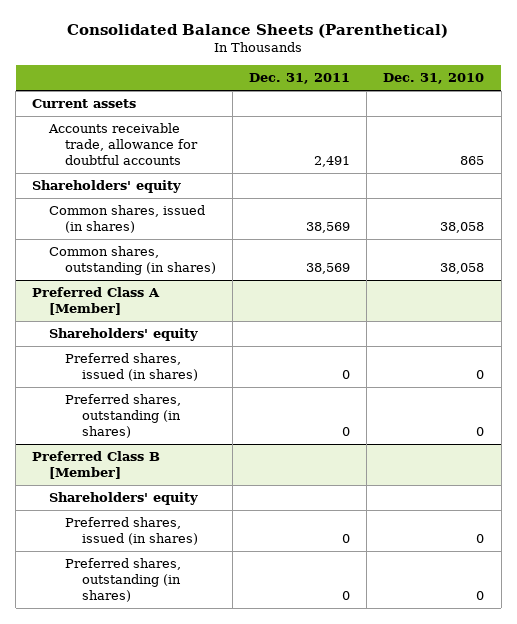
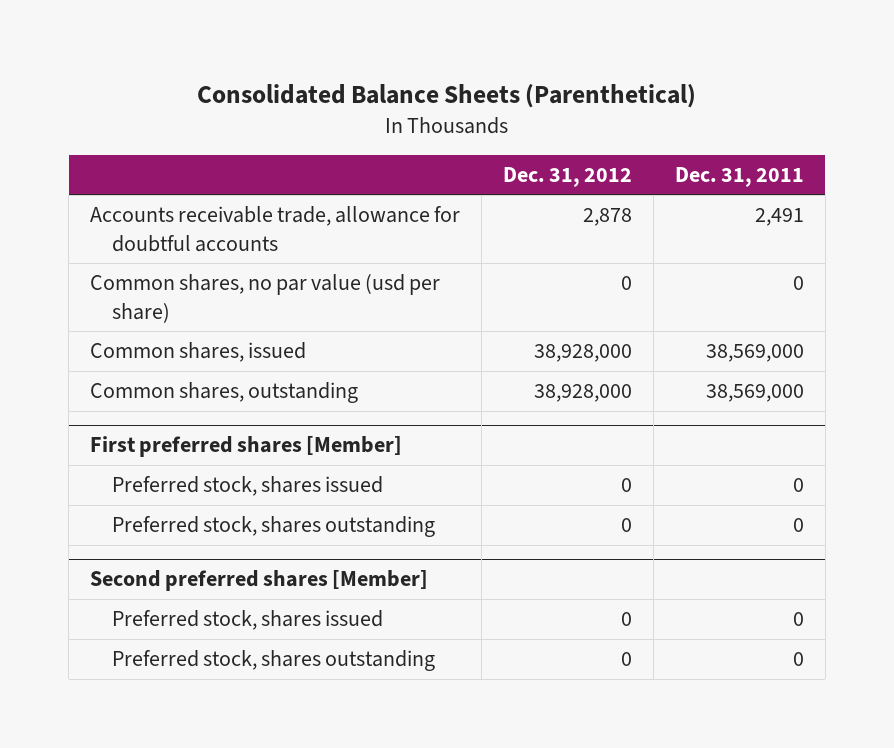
[383,73,485,85] Dec. 31, 2010 -> none
none -> [502,166,632,187] Dec. 31, 2012
[32,99,137,109] Current assets -> none
[32,180,182,194] Shareholders' equity -> none
[32,287,161,316] Preferred Class A [Member] -> none
[48,328,198,342] Shareholders' equity -> none
[32,451,161,480] Preferred Class B [Member] -> none
[48,492,198,506] Shareholders' equity -> none
none -> [89,274,440,323] Common shares, no par value (usd per share)
[48,205,205,234] Common shares, issued (in shares) -> [89,342,306,363] Common shares, issued
[306,222,351,234] 38,569 -> [705,344,804,363] 38,569,000
[48,246,217,276] Common shares, outstanding (in shares) -> [89,382,358,404] Common shares, outstanding
[306,263,351,275] 38,569 -> [705,384,804,403] 38,569,000
none -> [89,436,402,458] First preferred shares [Member]
[65,353,198,382] Preferred shares, issued (in shares) -> [112,476,384,497] Preferred stock, shares issued
[65,394,182,439] Preferred shares, outstanding (in shares) -> [112,516,436,538] Preferred stock, shares outstanding
none -> [89,570,428,592] Second preferred shares [Member]
[65,517,198,546] Preferred shares, issued (in shares) -> [112,610,384,631] Preferred stock, shares issued
[65,558,182,603] Preferred shares, outstanding (in shares) -> [112,650,436,672] Preferred stock, shares outstanding

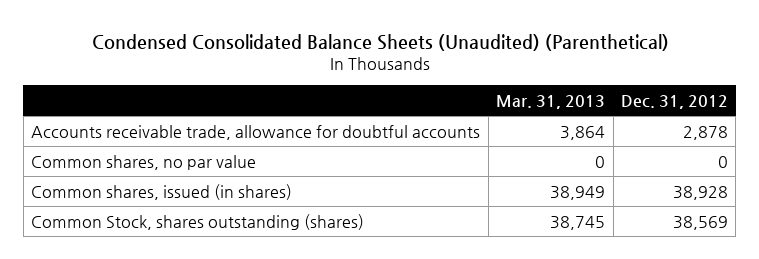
[196,83,696,108] Consolidated Balance Sheets (Parenthetical) -> [91,33,669,51] Condensed Consolidated Balance Sheets (Unaudited) (Parenthetical)
[674,166,804,187] Dec. 31, 2011 -> none
none -> [496,94,606,109] Mar. 31, 2013
[89,436,402,458] First preferred shares [Member] -> none
[112,476,384,497] Preferred stock, shares issued -> none
[112,516,436,538] Preferred stock, shares outstanding -> none
[89,570,428,592] Second preferred shares [Member] -> none
[112,610,384,631] Preferred stock, shares issued -> none
[112,650,436,672] Preferred stock, shares outstanding -> none
[89,274,440,323] Common shares, no par value (usd per share) -> [31,154,257,170] Common shares, no par value
[89,342,306,363] Common shares, issued -> [31,183,293,200] Common shares, issued (in shares)
[533,344,632,363] 38,928,000 -> [673,185,729,200] 38,928
[89,382,358,404] Common shares, outstanding -> [31,213,365,230] Common Stock, shares outstanding (shares)
[533,384,632,403] 38,928,000 -> [673,215,729,230] 38,569

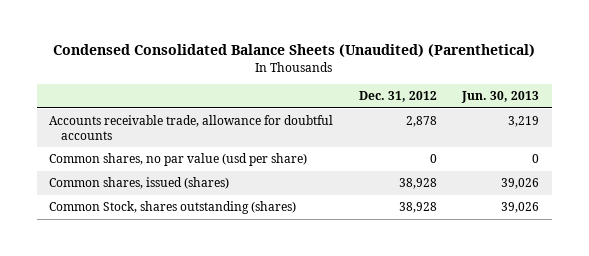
[496,94,606,109] Mar. 31, 2013 -> none
none -> [461,90,540,103] Jun. 30, 2013
[31,154,257,170] Common shares, no par value -> [49,153,308,167] Common shares, no par value (usd per share)
[31,183,293,200] Common shares, issued (in shares) -> [49,177,230,190] Common shares, issued (shares)
[673,215,729,230] 38,569 -> [398,202,437,214] 38,928

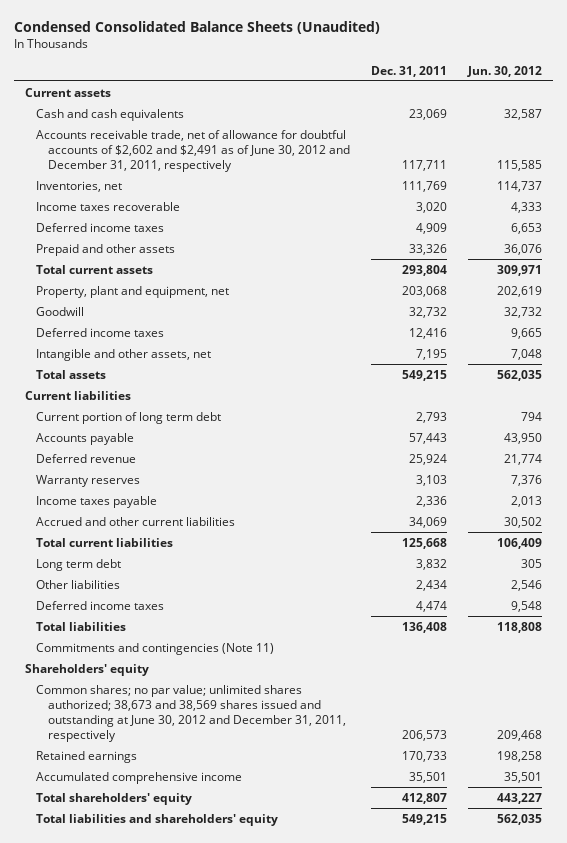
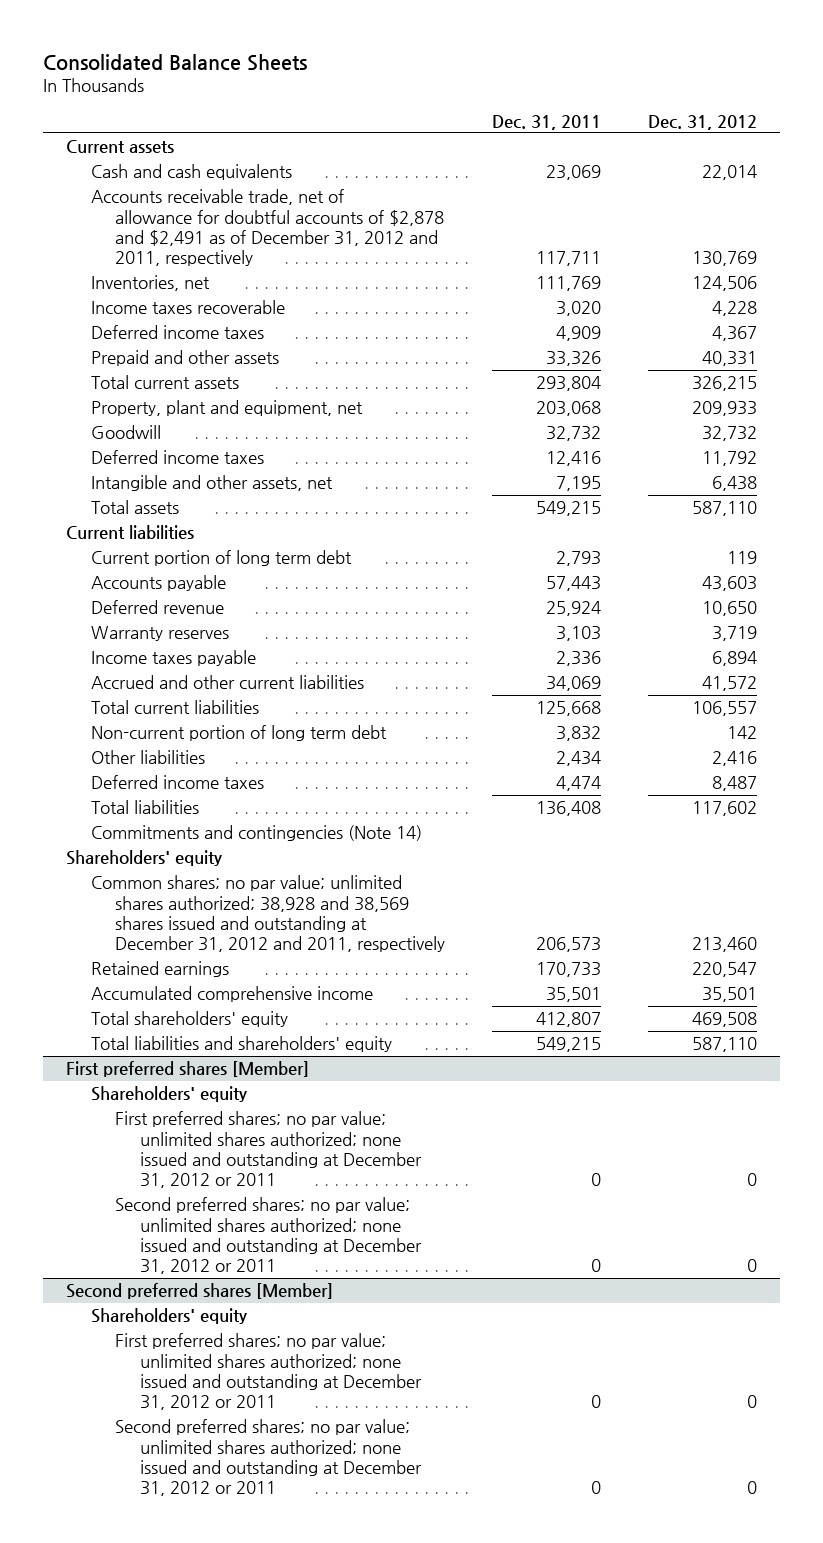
[14,21,381,35] Condensed Consolidated Balance Sheets (Unaudited) -> [42,53,307,71] Consolidated Balance Sheets
[467,65,543,77] Jun. 30, 2012 -> none
none -> [647,114,757,130] Dec. 31, 2012
[36,129,351,172] Accounts receivable trade, net of allowance for doubtful accounts of $2,602 and $2,491 as of June 30, 2012 and December 31, 2011, respectively -> [90,189,445,267] Accounts receivable trade, net of allowance for doubtful accounts of $2,878 and $2,491 as of December 31, 2012 and 2011, respectively
[36,558,122,571] Long term debt -> [90,725,387,742] Non-current portion of long term debt
[36,642,275,655] Commitments and contingencies (Note 11) -> [90,825,422,842] Commitments and contingencies (Note 14)
[36,684,347,742] Common shares; no par value; unlimited shares authorized; 38,673 and 38,569 shares issued and outstanding at June 30, 2012 and December 31, 2011, respectively -> [90,875,446,953] Common shares; no par value; unlimited shares authorized; 38,928 and 38,569 shares issued and outstanding at December 31, 2012 and 2011, respectively
none -> [65,1061,309,1078] First preferred shares [Member]
none -> [90,1086,247,1103] Shareholders' equity
none -> [115,1111,423,1189] First preferred shares; no par value; unlimited shares authorized; none issued and outstanding at December 31, 2012 or 2011
none -> [115,1197,423,1275] Second preferred shares; no par value; unlimited shares authorized; none issued and outstanding at December 31, 2012 or 2011
none -> [65,1283,333,1300] Second preferred shares [Member]
none -> [90,1308,247,1325] Shareholders' equity
none -> [115,1333,423,1411] First preferred shares; no par value; unlimited shares authorized; none issued and outstanding at December 31, 2012 or 2011
none -> [115,1419,423,1497] Second preferred shares; no par value; unlimited shares authorized; none issued and outstanding at December 31, 2012 or 2011

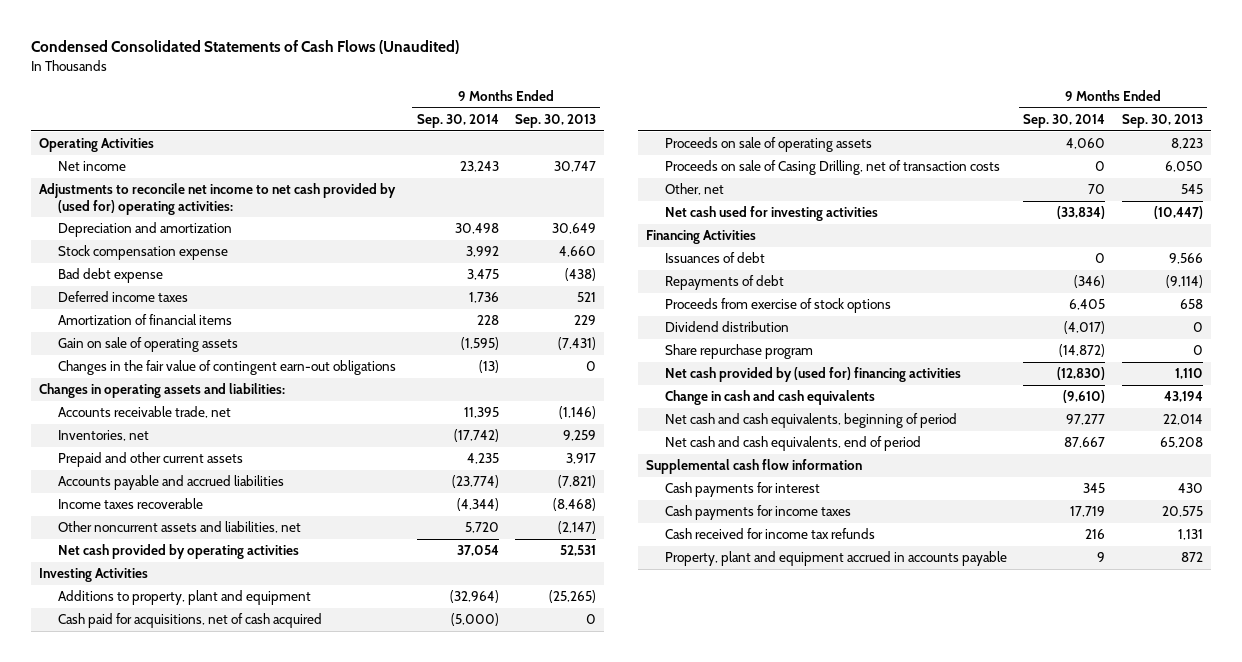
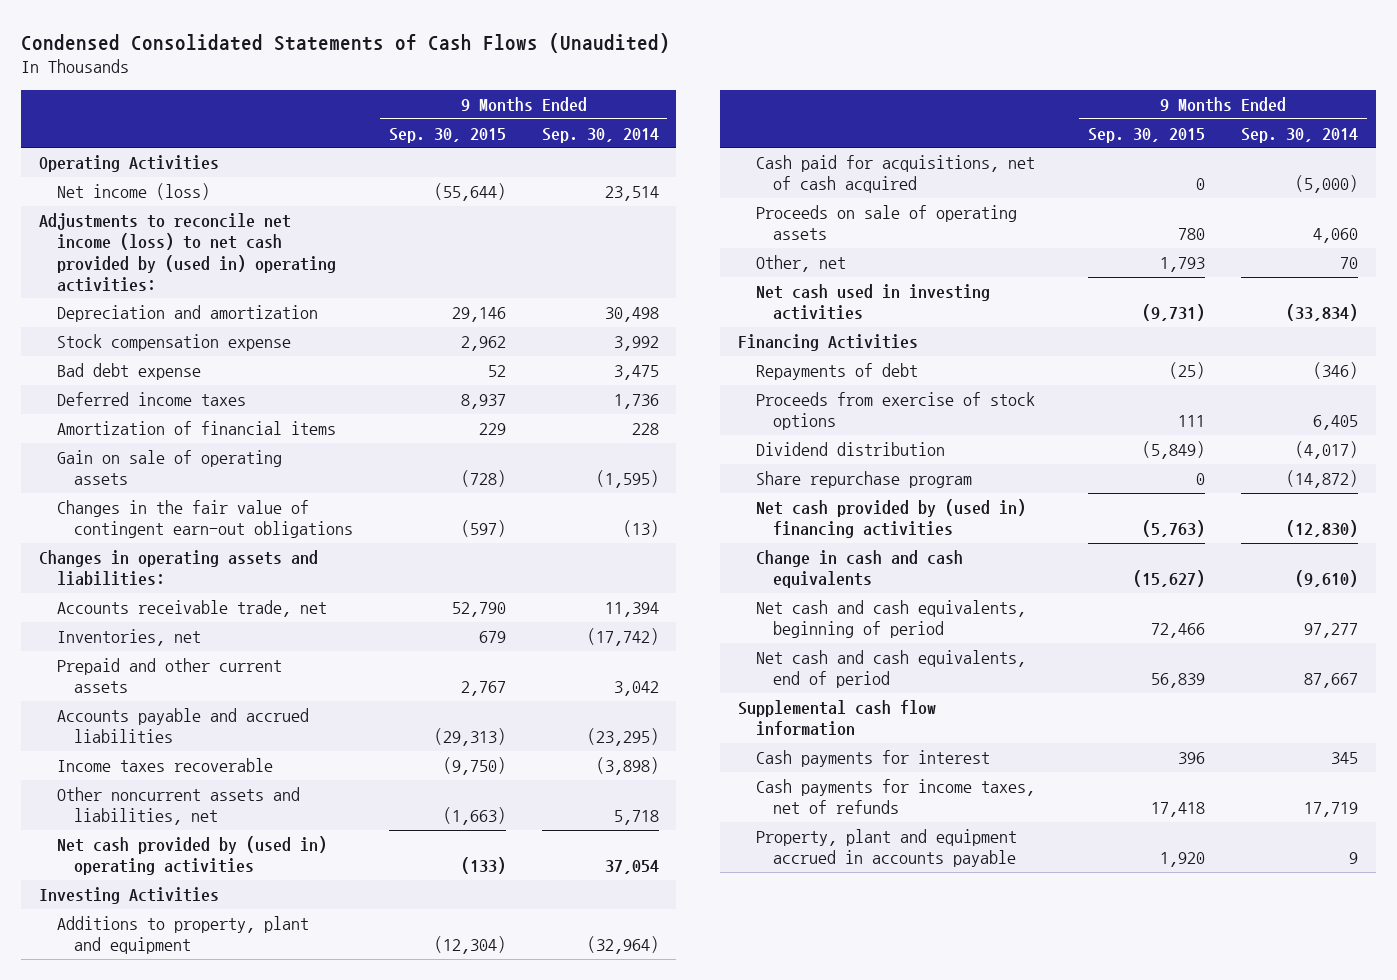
[514,113,596,128] Sep. 30, 2013 -> none
none -> [388,127,506,143] Sep. 30, 2015
[58,161,127,172] Net income -> [56,182,210,200] Net income (loss)
[459,161,499,173] 23,243 -> [604,185,659,201] 23,514
[39,183,397,215] Adjustments to reconcile net income to net cash provided by (used for) operating activities: -> [39,212,336,292] Adjustments to reconcile net income (loss) to net cash provided by (used in) operating activities:
[463,407,499,419] 11,395 -> [604,601,659,617] 11,394
[466,453,499,465] 4,235 -> [613,681,659,697] 3,042
[451,475,499,489] (23,774) -> [586,728,659,747] (23,295)
[456,498,499,512] (4,344) -> [595,756,659,775] (3,898)
[464,522,499,534] 5,720 -> [613,810,659,826] 5,718
[58,544,300,560] Net cash provided by operating activities -> [56,835,327,876] Net cash provided by (used in) operating activities
[665,160,1001,176] Proceeds on sale of Casing Drilling, net of transaction costs -> none
[665,206,879,222] Net cash used for investing activities -> [755,283,990,321] Net cash used in investing activities
[665,252,766,264] Issuances of debt -> none
[665,367,962,383] Net cash provided by (used for) financing activities -> [755,498,1026,539] Net cash provided by (used in) financing activities
[665,528,876,540] Cash received for income tax refunds -> none
[665,505,852,521] Cash payments for income taxes -> [755,778,1035,815] Cash payments for income taxes, net of refunds

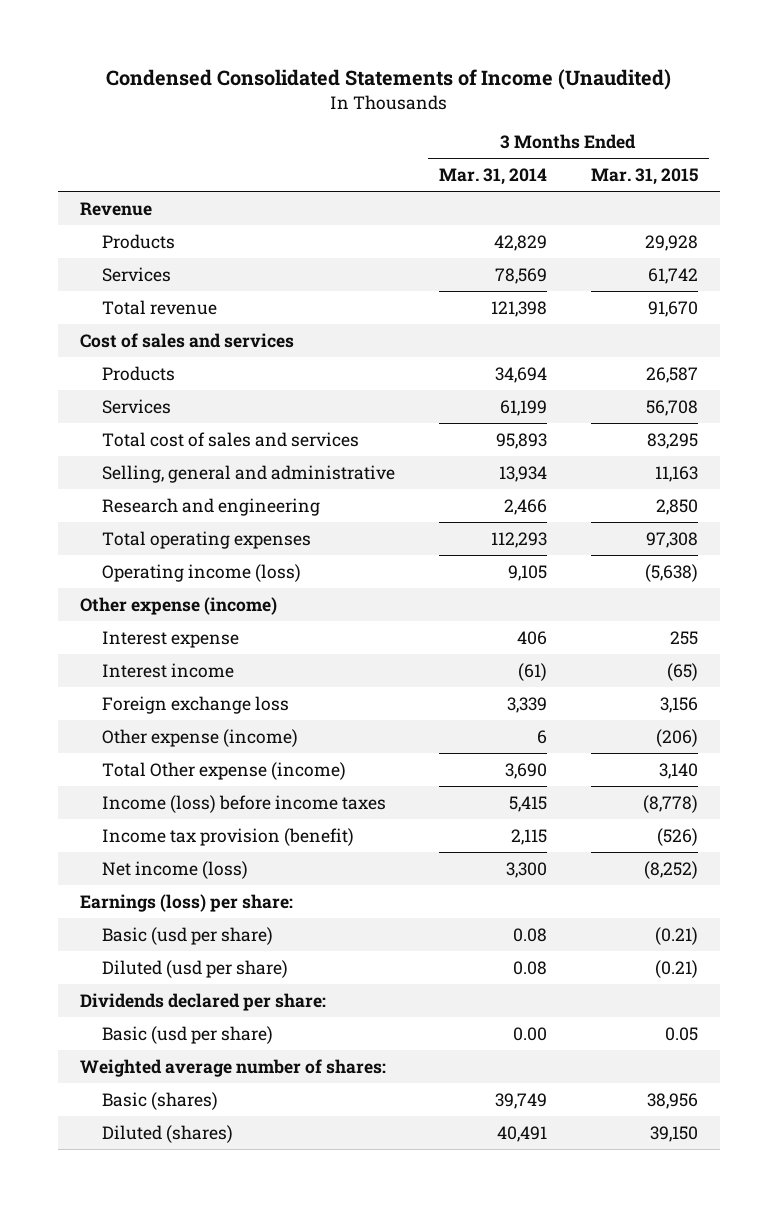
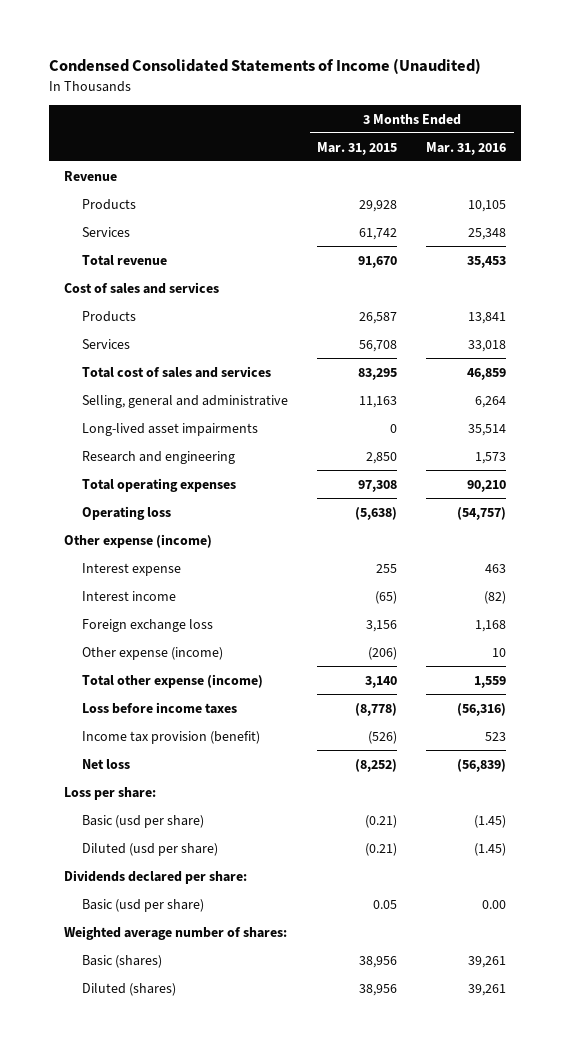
[438,168,547,186] Mar. 31, 2014 -> none
none -> [426,141,507,155] Mar. 31, 2016
none -> [81,422,258,436] Long-lived asset impairments
[101,563,301,582] Operating income (loss) -> [81,505,171,520] Operating loss
[101,761,346,780] Total Other expense (income) -> [81,673,263,688] Total other expense (income)
[101,794,386,813] Income (loss) before income taxes -> [81,701,237,714] Loss before income taxes
[101,860,248,879] Net income (loss) -> [81,758,130,769] Net loss
[80,893,294,912] Earnings (loss) per share: -> [63,786,156,800] Loss per share:
[649,1125,698,1142] 39,150 -> [359,983,398,996] 38,956

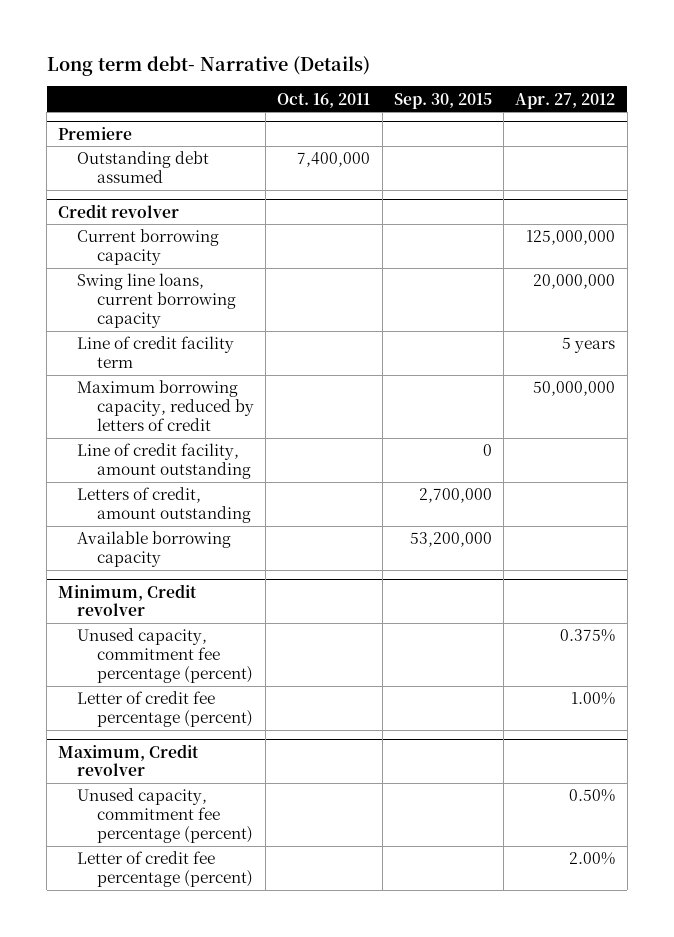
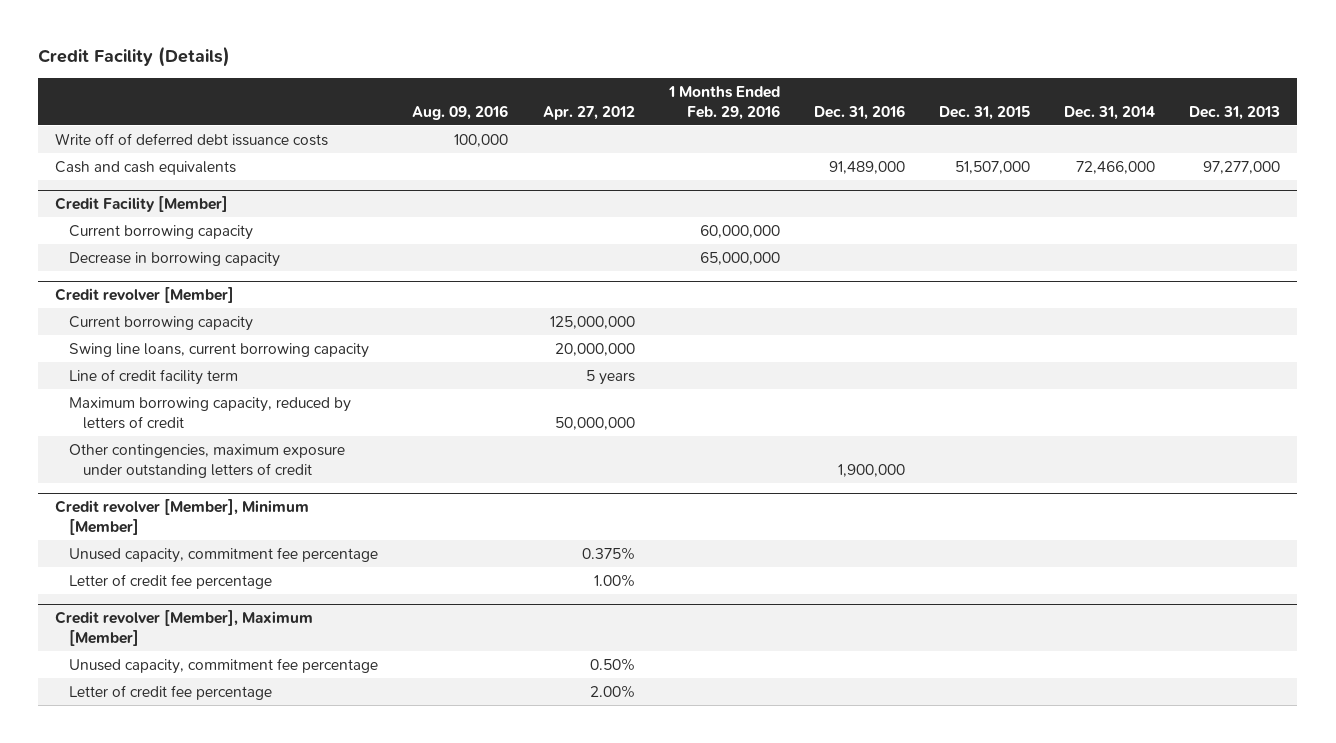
[46,55,370,76] Long term debt- Narrative (Details) -> [38,46,231,68] Credit Facility (Details)
[277,92,371,108] Oct. 16, 2011 -> none
[393,92,492,109] Sep. 30, 2015 -> none
none -> [412,104,509,120] Aug. 09, 2016
none -> [667,85,780,120] 1 Months Ended Feb. 29, 2016
none -> [813,104,905,120] Dec. 31, 2016
none -> [938,105,1030,120] Dec. 31, 2015
none -> [1064,105,1156,120] Dec. 31, 2014
none -> [1189,105,1281,120] Dec. 31, 2013
[58,126,133,140] Premiere -> none
[77,151,210,183] Outstanding debt assumed -> none
none -> [55,132,329,146] Write off of deferred debt issuance costs
none -> [55,160,237,175] Cash and cash equivalents
none -> [55,195,229,212] Credit Facility [Member]
none -> [69,224,254,240] Current borrowing capacity
none -> [69,251,281,267] Decrease in borrowing capacity
[58,203,180,218] Credit revolver -> [55,286,235,303] Credit revolver [Member]
[77,443,251,479] Line of credit facility, amount outstanding -> none
[77,531,232,567] Available borrowing capacity -> none
[77,487,251,523] Letters of credit, amount outstanding -> [69,443,346,478] Other contingencies, maximum exposure under outstanding letters of credit
[58,583,198,617] Minimum, Credit revolver -> [55,498,310,535] Credit revolver [Member], Minimum [Member]
[77,628,253,683] Unused capacity, commitment fee percentage (percent) -> [69,546,379,563] Unused capacity, commitment fee percentage
[77,691,253,727] Letter of credit fee percentage (percent) -> [69,573,273,589] Letter of credit fee percentage
[58,743,200,777] Maximum, Credit revolver -> [55,609,314,646] Credit revolver [Member], Maximum [Member]
[77,788,253,843] Unused capacity, commitment fee percentage (percent) -> [69,657,379,674] Unused capacity, commitment fee percentage
[77,851,253,887] Letter of credit fee percentage (percent) -> [69,684,273,700] Letter of credit fee percentage

